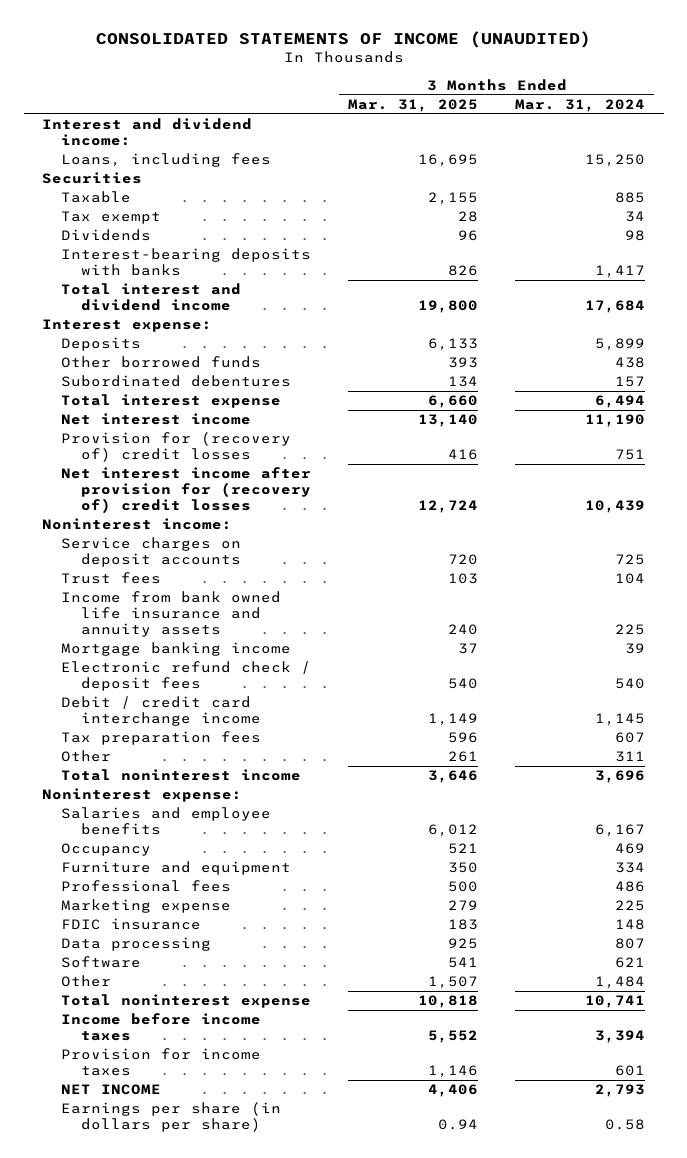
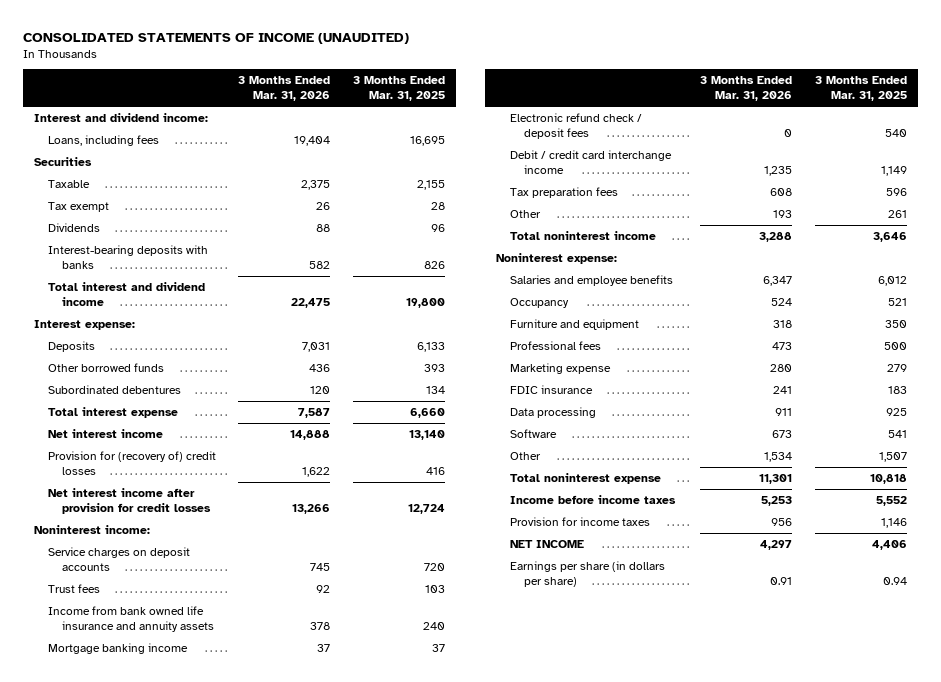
[515,98,646,112] Mar. 31, 2024 -> none
none -> [238,76,331,102] 3 Months Ended Mar. 31, 2026
[61,467,312,514] Net interest income after provision for (recovery of) credit losses -> [48,487,211,514] Net interest income after provision for credit losses

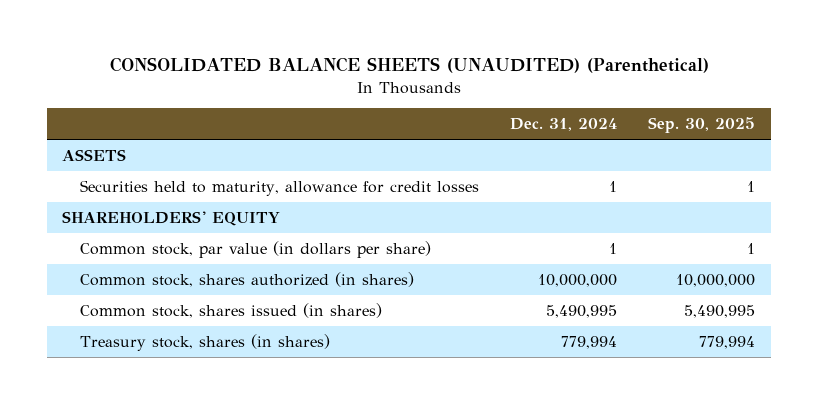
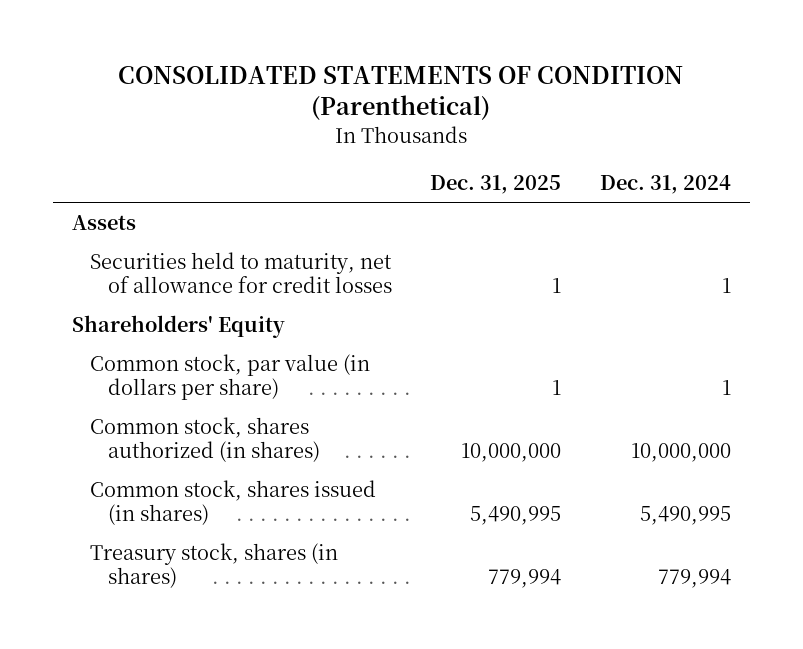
[109,57,709,74] CONSOLIDATED BALANCE SHEETS (UNAUDITED) (Parenthetical) -> [118,66,684,121] CONSOLIDATED STATEMENTS OF CONDITION (Parenthetical)
[648,117,756,134] Sep. 30, 2025 -> none
none -> [430,175,562,195] Dec. 31, 2025
[62,149,127,162] ASSETS -> [71,215,136,231] Assets
[79,180,479,197] Securities held to maturity, allowance for credit losses -> [89,252,392,293] Securities held to maturity, net of allowance for credit losses
[62,211,281,227] SHAREHOLDERS' EQUITY -> [71,315,285,339] Shareholders' Equity

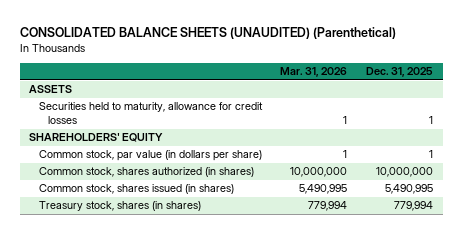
[118,66,684,121] CONSOLIDATED STATEMENTS OF CONDITION (Parenthetical) -> [19,26,396,39] CONSOLIDATED BALANCE SHEETS (UNAUDITED) (Parenthetical)
[599,175,731,195] Dec. 31, 2024 -> none
none -> [280,67,348,78] Mar. 31, 2026
[71,215,136,231] Assets -> [29,85,73,94] ASSETS
[89,252,392,293] Securities held to maturity, net of allowance for credit losses -> [38,102,263,125] Securities held to maturity, allowance for credit losses
[71,315,285,339] Shareholders' Equity -> [29,133,164,143] SHAREHOLDERS' EQUITY

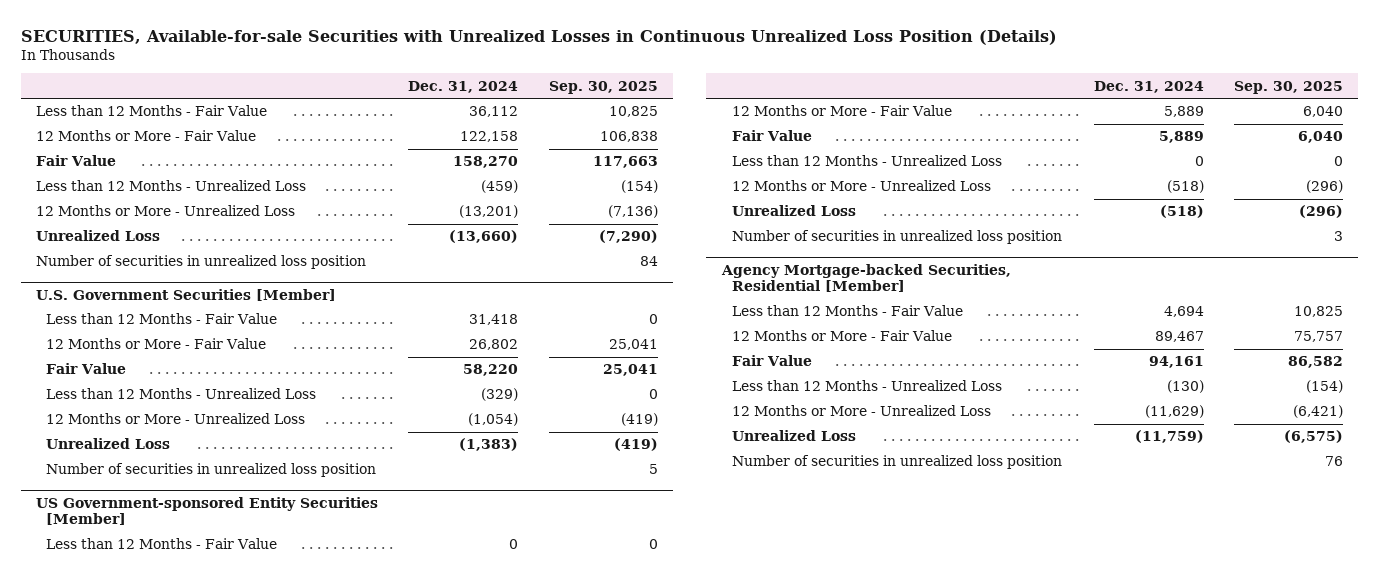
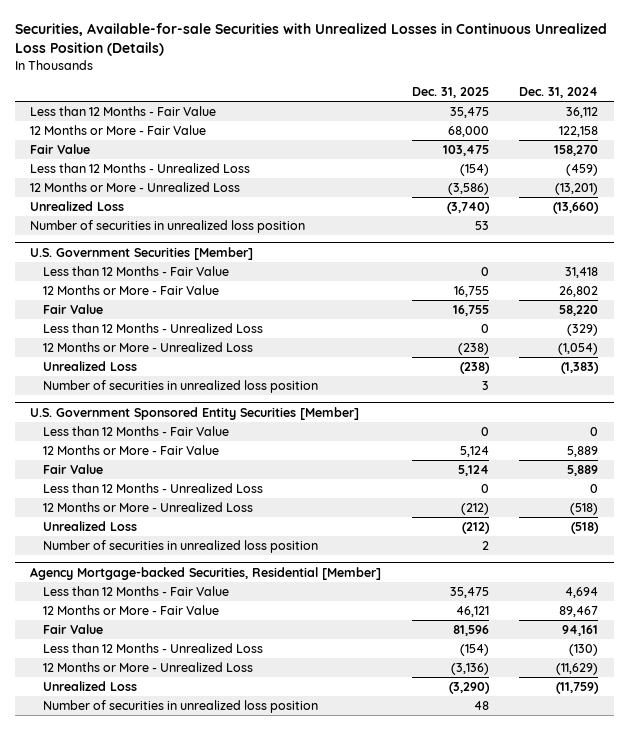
[20,29,1057,45] SECURITIES, Available-for-sale Securities with Unrealized Losses in Continuous Unrealized Loss Position (Details) -> [14,22,607,57] Securities, Available-for-sale Securities with Unrealized Losses in Continuous Unrealized Loss Position (Details)
[548,80,658,94] Sep. 30, 2025 -> none
none -> [411,86,489,98] Dec. 31, 2025
[35,496,378,526] US Government-sponsored Entity Securities [Member] -> [30,406,360,420] U.S. Government Sponsored Entity Securities [Member]

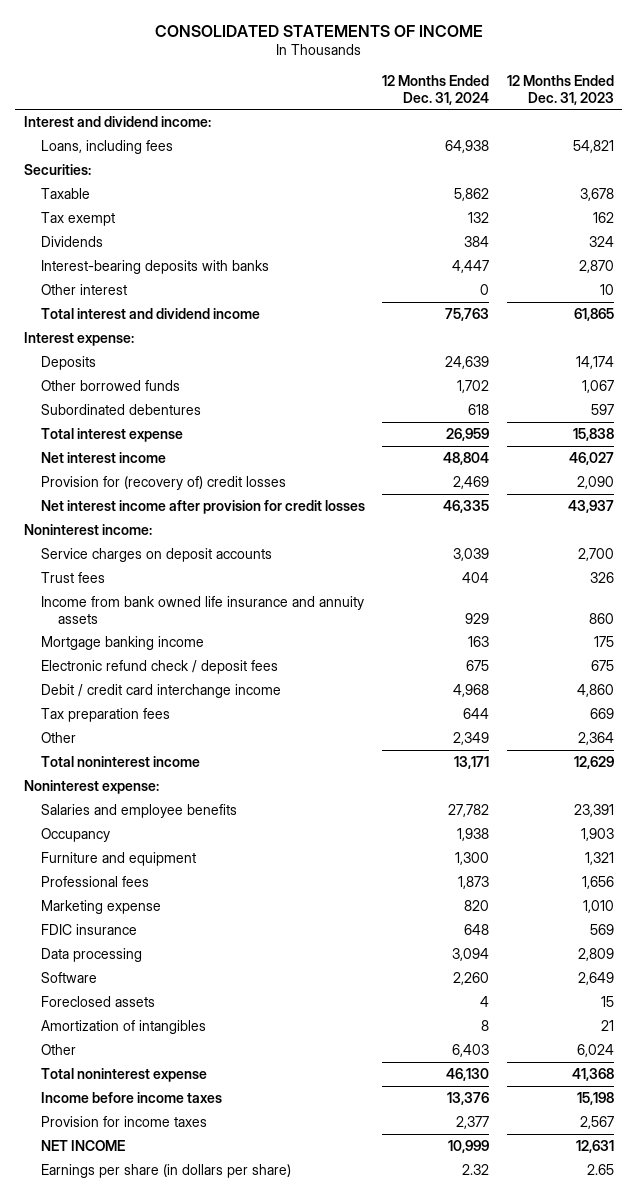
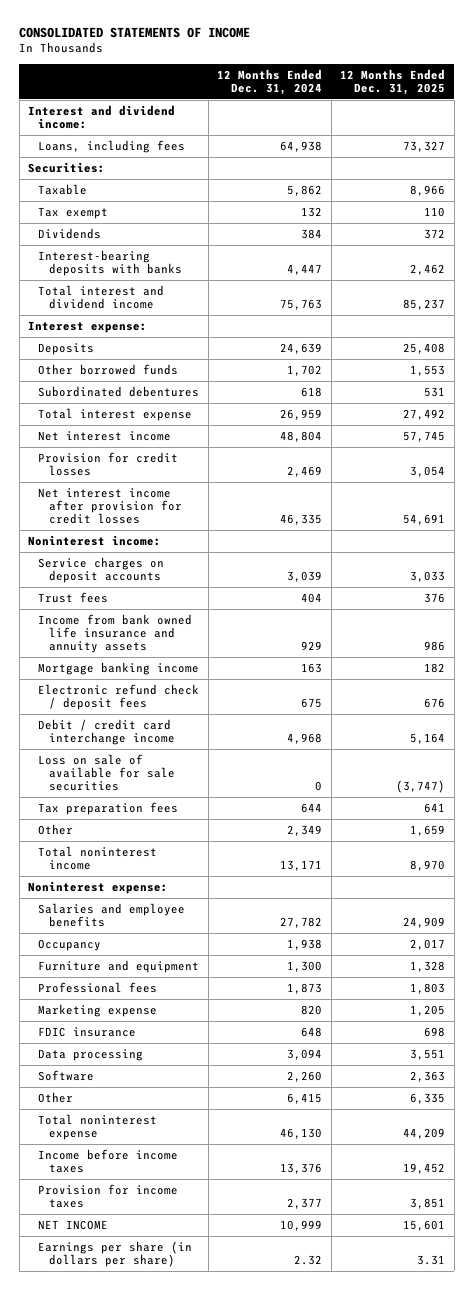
[506,74,614,105] 12 Months Ended Dec. 31, 2023 -> none
none -> [340,68,446,95] 12 Months Ended Dec. 31, 2025
[41,283,128,295] Other interest -> none
[41,475,287,490] Provision for (recovery of) credit losses -> [38,451,179,477] Provision for credit losses
none -> [38,753,175,792] Loss on sale of available for sale securities
[41,995,156,1007] Foreclosed assets -> none
[41,1019,207,1034] Amortization of intangibles -> none
[452,1043,490,1057] 6,403 -> [287,1092,323,1104] 6,415

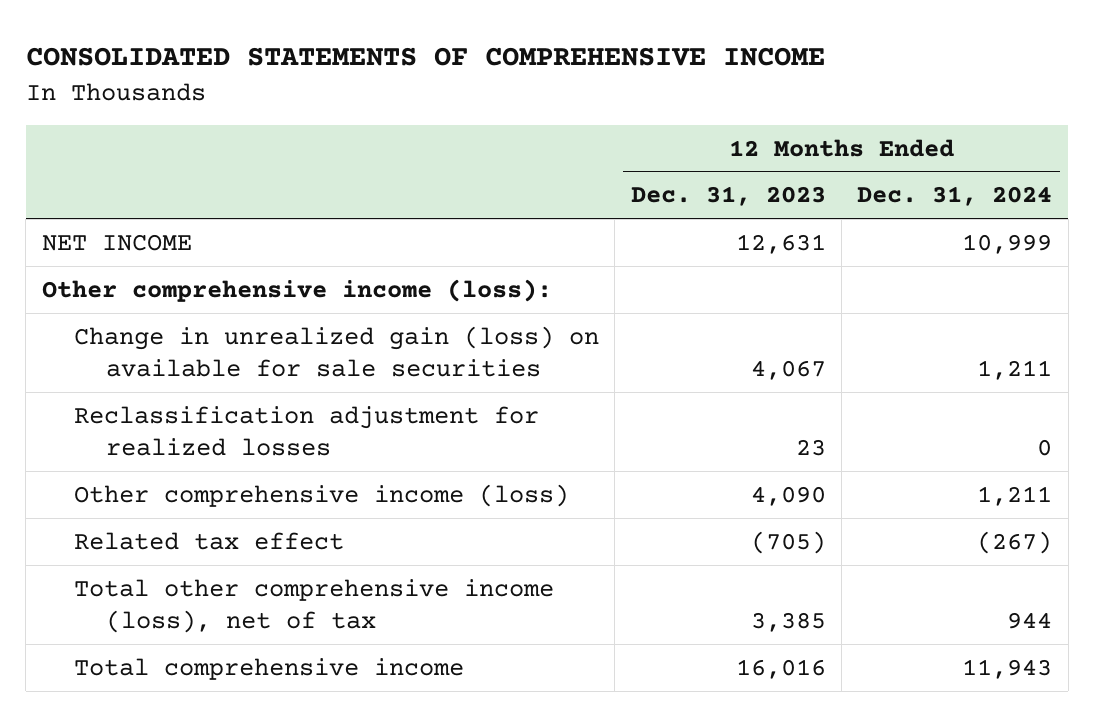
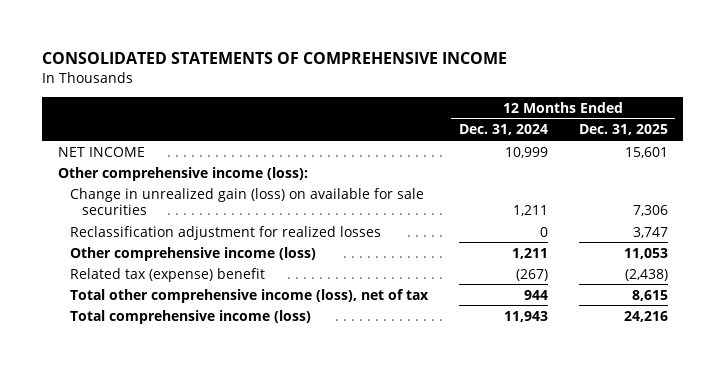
[630,186,826,207] Dec. 31, 2023 -> none
none -> [578,124,668,136] Dec. 31, 2025
[73,531,344,550] Related tax effect -> [69,267,265,282] Related tax (expense) benefit
[73,657,464,680] Total comprehensive income -> [69,309,311,324] Total comprehensive income (loss)

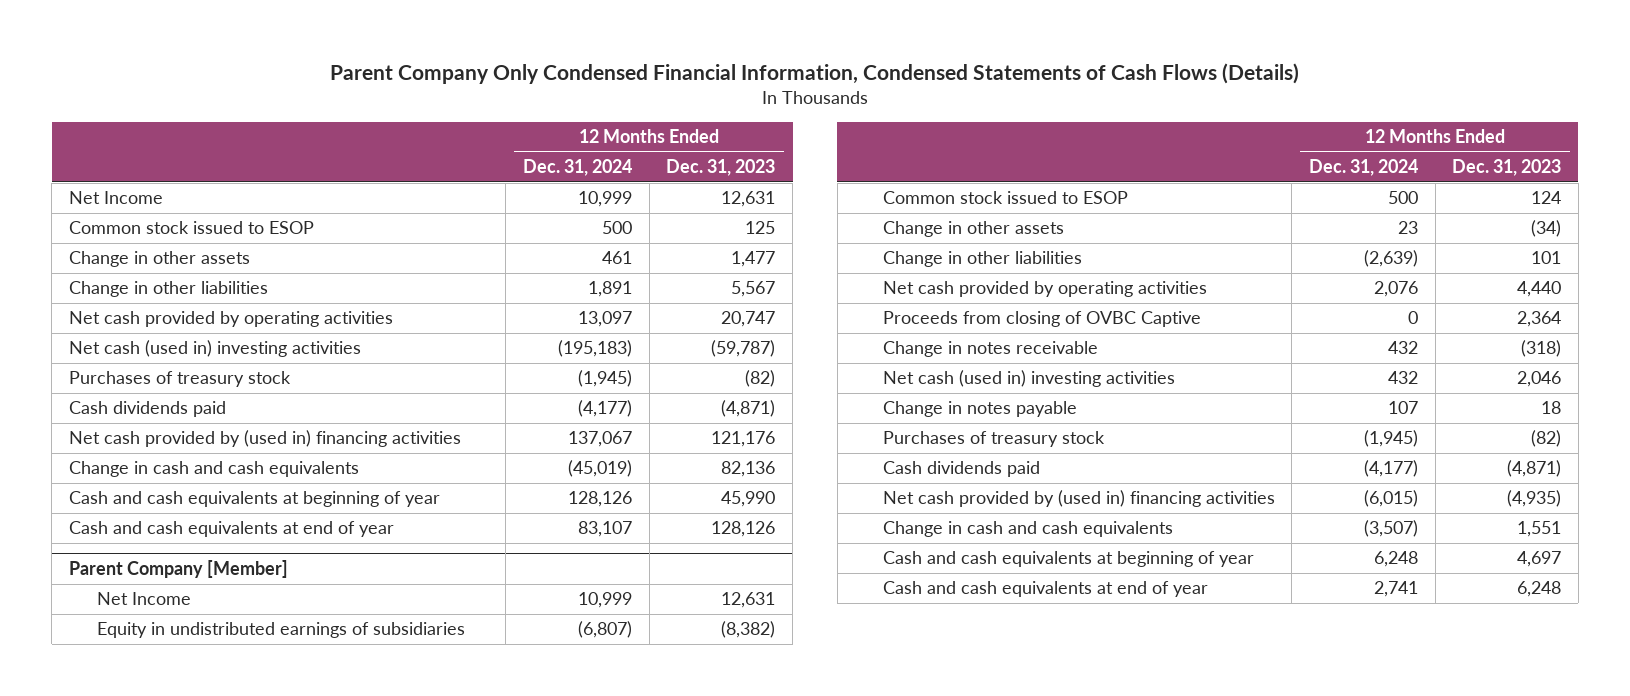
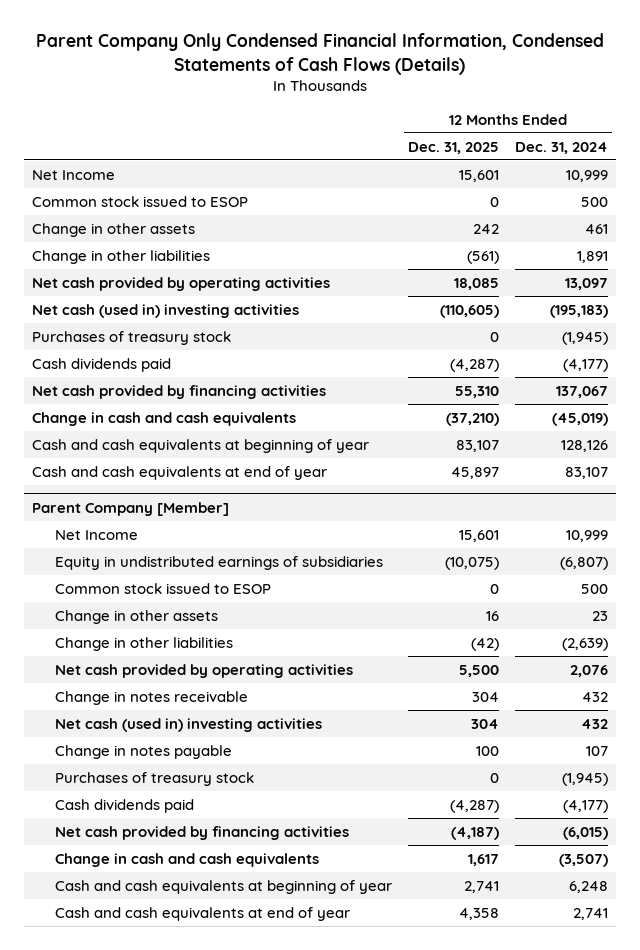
[666,159,776,177] Dec. 31, 2023 -> none
none -> [408,141,500,154] Dec. 31, 2025
[68,430,461,448] Net cash provided by (used in) financing activities -> [31,384,326,399] Net cash provided by financing activities
[882,311,1201,328] Proceeds from closing of OVBC Captive -> none
[882,490,1275,508] Net cash provided by (used in) financing activities -> [55,825,350,840] Net cash provided by financing activities

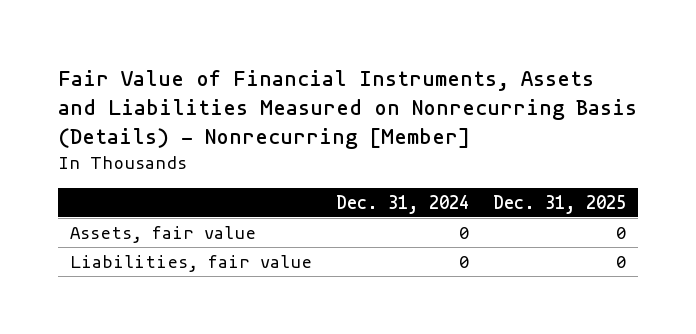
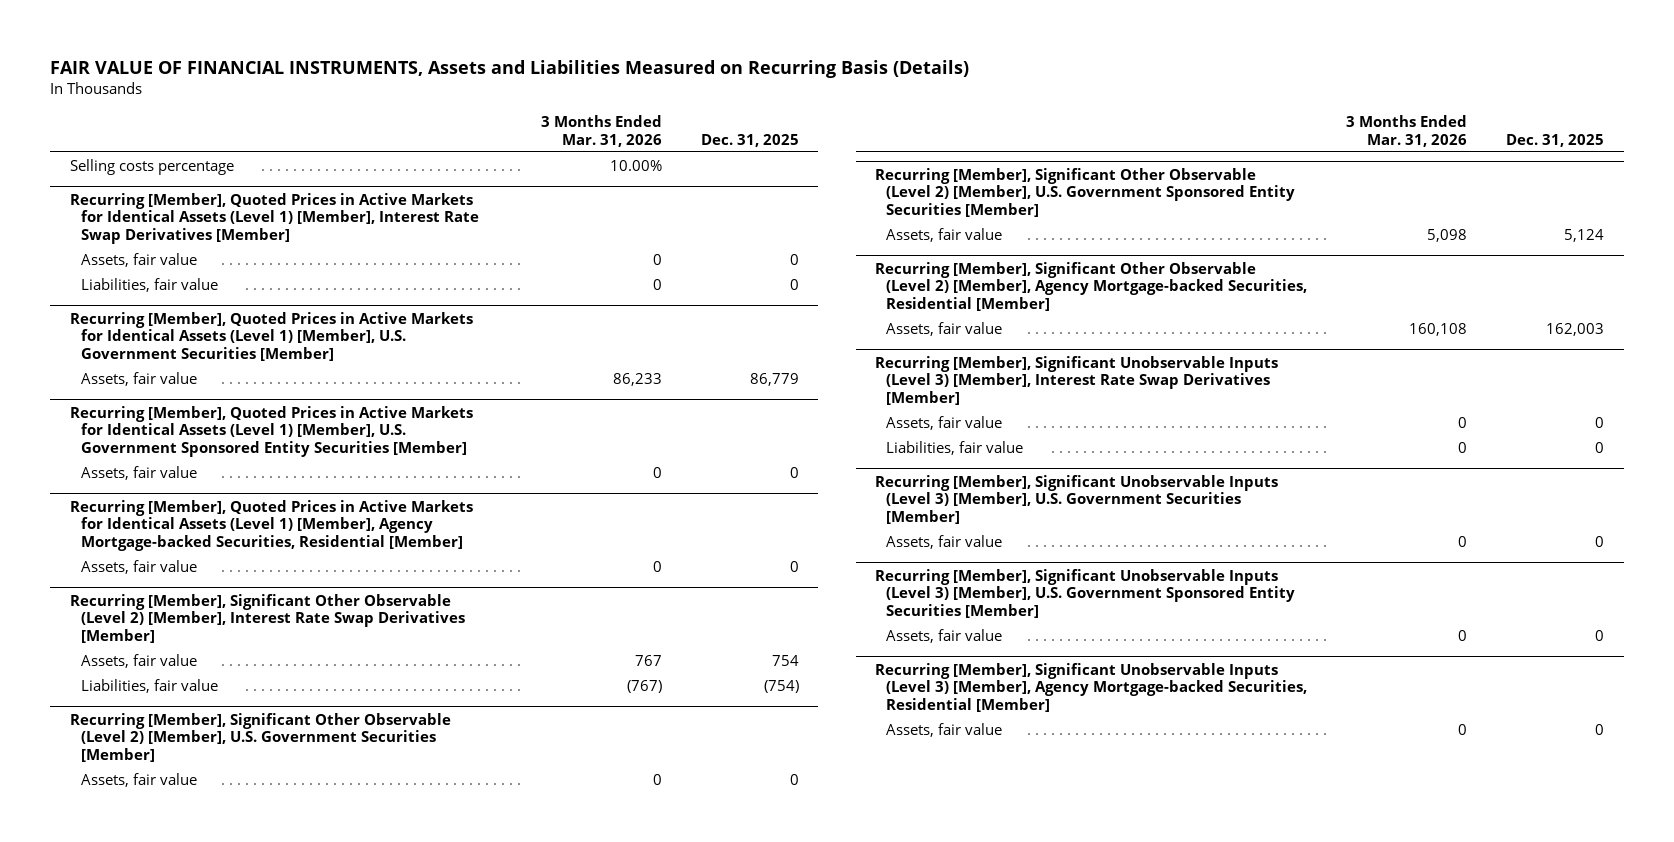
[57,70,637,150] Fair Value of Financial Instruments, Assets and Liabilities Measured on Nonrecurring Basis (Details) - Nonrecurring [Member] -> [50,59,970,78] FAIR VALUE OF FINANCIAL INSTRUMENTS, Assets and Liabilities Measured on Recurring Basis (Details)
[335,194,469,214] Dec. 31, 2024 -> none
none -> [540,115,662,147] 3 Months Ended Mar. 31, 2026
none -> [69,159,234,176] Selling costs percentage
none -> [69,192,479,244] Recurring [Member], Quoted Prices in Active Markets for Identical Assets (Level 1) [Member], Interest Rate Swap Derivatives [Member]
none -> [69,311,473,361] Recurring [Member], Quoted Prices in Active Markets for Identical Assets (Level 1) [Member], U.S. Government Securities [Member]
none -> [80,372,197,387] Assets, fair value
none -> [69,405,473,457] Recurring [Member], Quoted Prices in Active Markets for Identical Assets (Level 1) [Member], U.S. Government Sponsored Entity Securities [Member]
none -> [80,466,197,481] Assets, fair value
none -> [69,499,473,551] Recurring [Member], Quoted Prices in Active Markets for Identical Assets (Level 1) [Member], Agency Mortgage-backed Securities, Residential [Member]
none -> [80,560,197,575] Assets, fair value
none -> [69,593,465,643] Recurring [Member], Significant Other Observable (Level 2) [Member], Interest Rate Swap Derivatives [Member]
none -> [80,654,197,669] Assets, fair value
none -> [80,679,218,694] Liabilities, fair value
none -> [69,712,451,762] Recurring [Member], Significant Other Observable (Level 2) [Member], U.S. Government Securities [Member]
none -> [80,773,197,788] Assets, fair value
none -> [875,167,1296,217] Recurring [Member], Significant Other Observable (Level 2) [Member], U.S. Government Sponsored Entity Securities [Member]
none -> [886,228,1003,243] Assets, fair value
none -> [875,261,1308,311] Recurring [Member], Significant Other Observable (Level 2) [Member], Agency Mortgage-backed Securities, Residential [Member]
none -> [886,322,1003,337] Assets, fair value
none -> [875,355,1279,405] Recurring [Member], Significant Unobservable Inputs (Level 3) [Member], Interest Rate Swap Derivatives [Member]
none -> [886,416,1003,431] Assets, fair value
none -> [886,441,1024,456] Liabilities, fair value
none -> [875,474,1279,524] Recurring [Member], Significant Unobservable Inputs (Level 3) [Member], U.S. Government Securities [Member]
none -> [886,535,1003,550] Assets, fair value
none -> [875,568,1296,618] Recurring [Member], Significant Unobservable Inputs (Level 3) [Member], U.S. Government Sponsored Entity Securities [Member]
none -> [886,629,1003,644] Assets, fair value
none -> [875,662,1308,712] Recurring [Member], Significant Unobservable Inputs (Level 3) [Member], Agency Mortgage-backed Securities, Residential [Member]
none -> [886,723,1003,738] Assets, fair value

